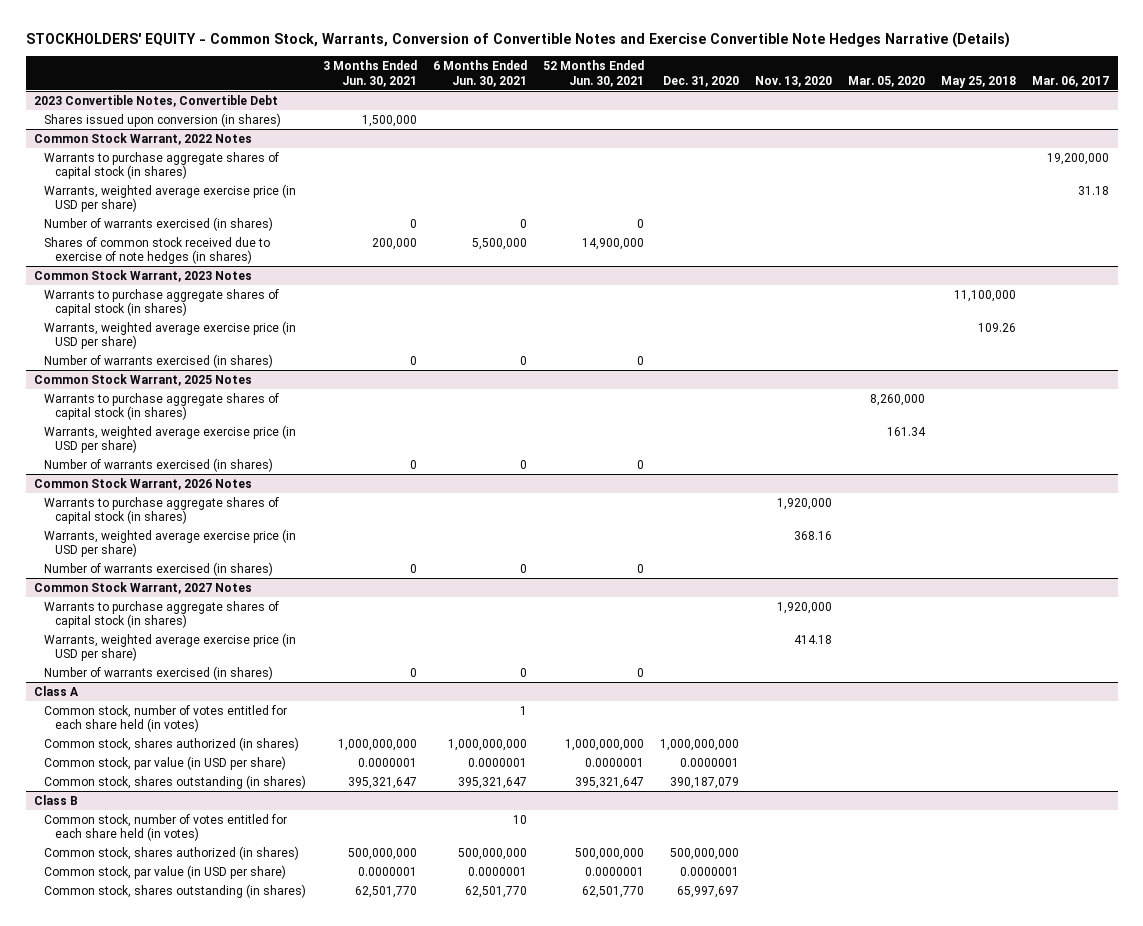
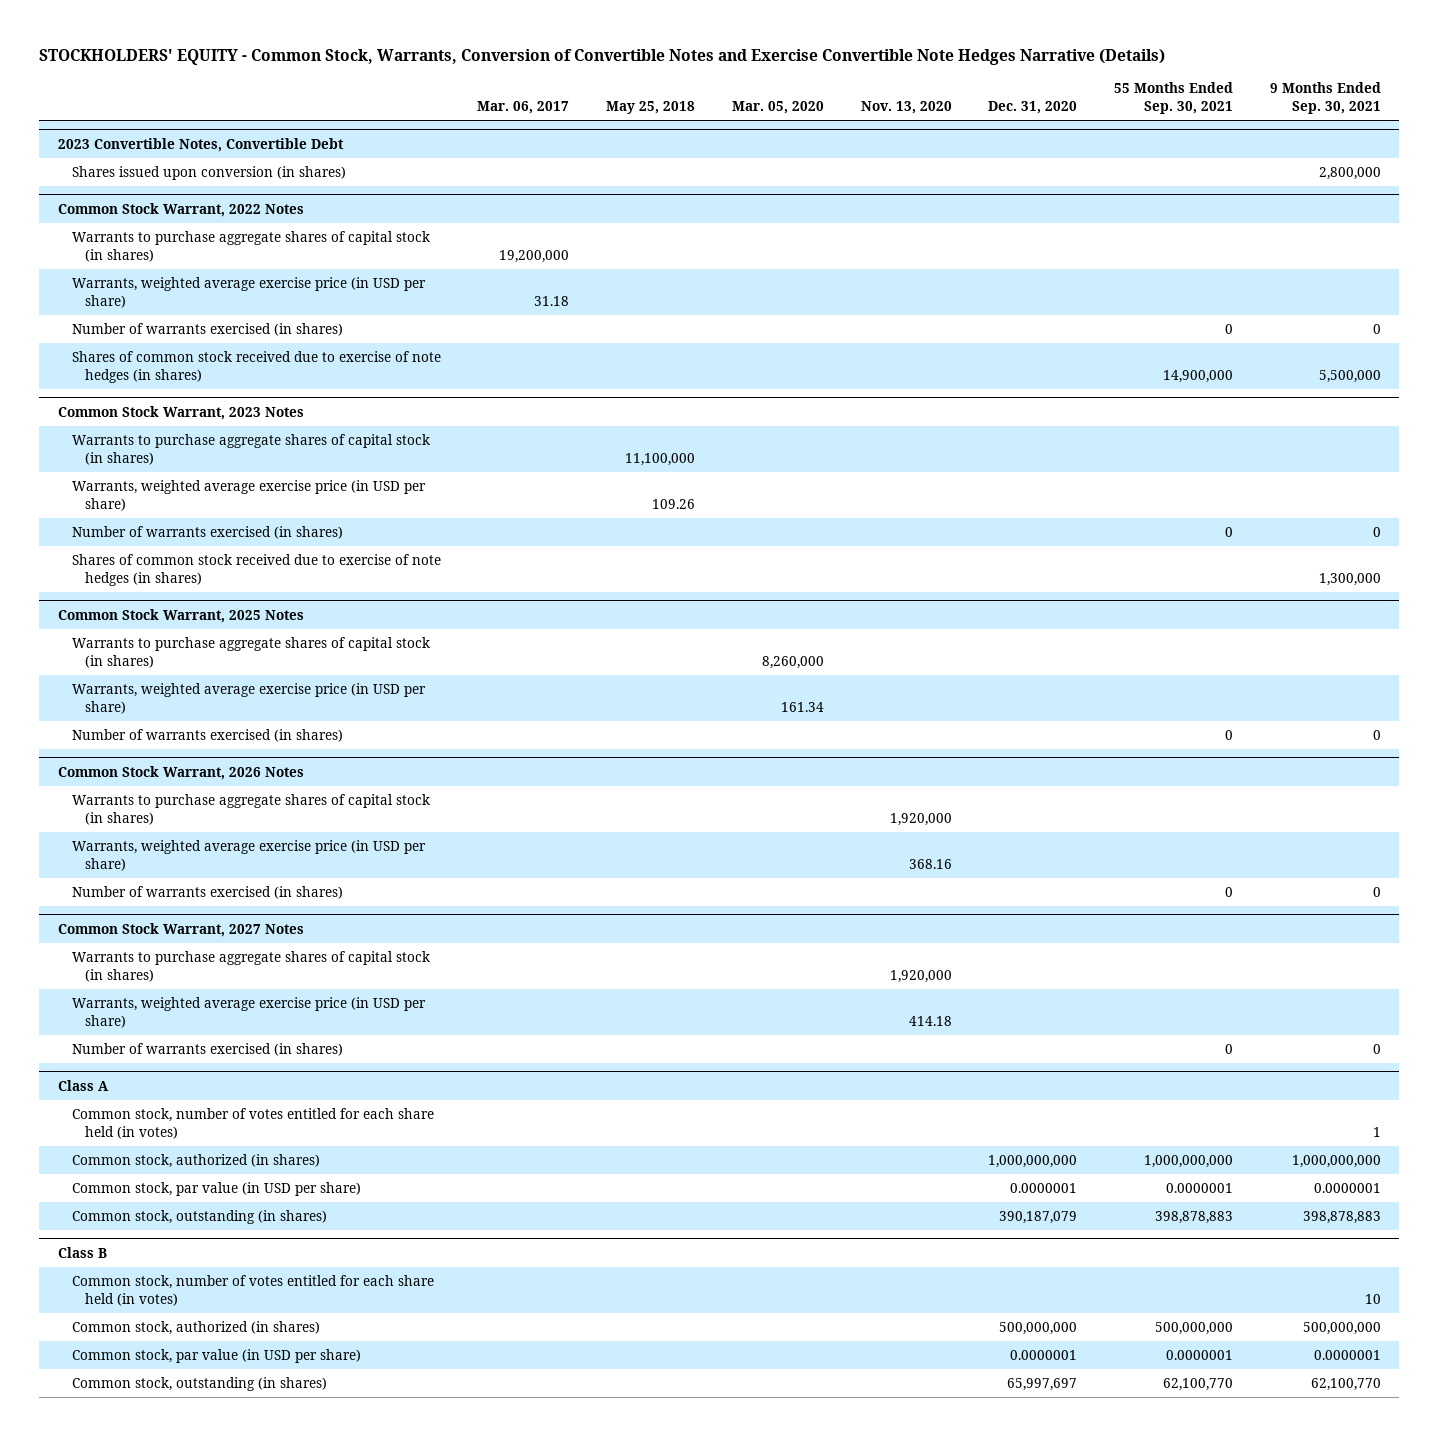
[322,60,417,87] 3 Months Ended Jun. 30, 2021 -> none
[432,60,527,87] 6 Months Ended Jun. 30, 2021 -> none
[542,60,644,87] 52 Months Ended Jun. 30, 2021 -> none
none -> [1114,82,1234,115] 55 Months Ended Sep. 30, 2021
none -> [1269,82,1381,115] 9 Months Ended Sep. 30, 2021
none -> [71,553,441,586] Shares of common stock received due to exercise of note hedges (in shares)
[44,736,300,751] Common stock, shares authorized (in shares) -> [71,1153,320,1168] Common stock, authorized (in shares)
[44,774,307,789] Common stock, shares outstanding (in shares) -> [71,1209,327,1224] Common stock, outstanding (in shares)
[44,845,300,860] Common stock, shares authorized (in shares) -> [71,1320,320,1335] Common stock, authorized (in shares)
[44,883,307,898] Common stock, shares outstanding (in shares) -> [71,1376,327,1391] Common stock, outstanding (in shares)

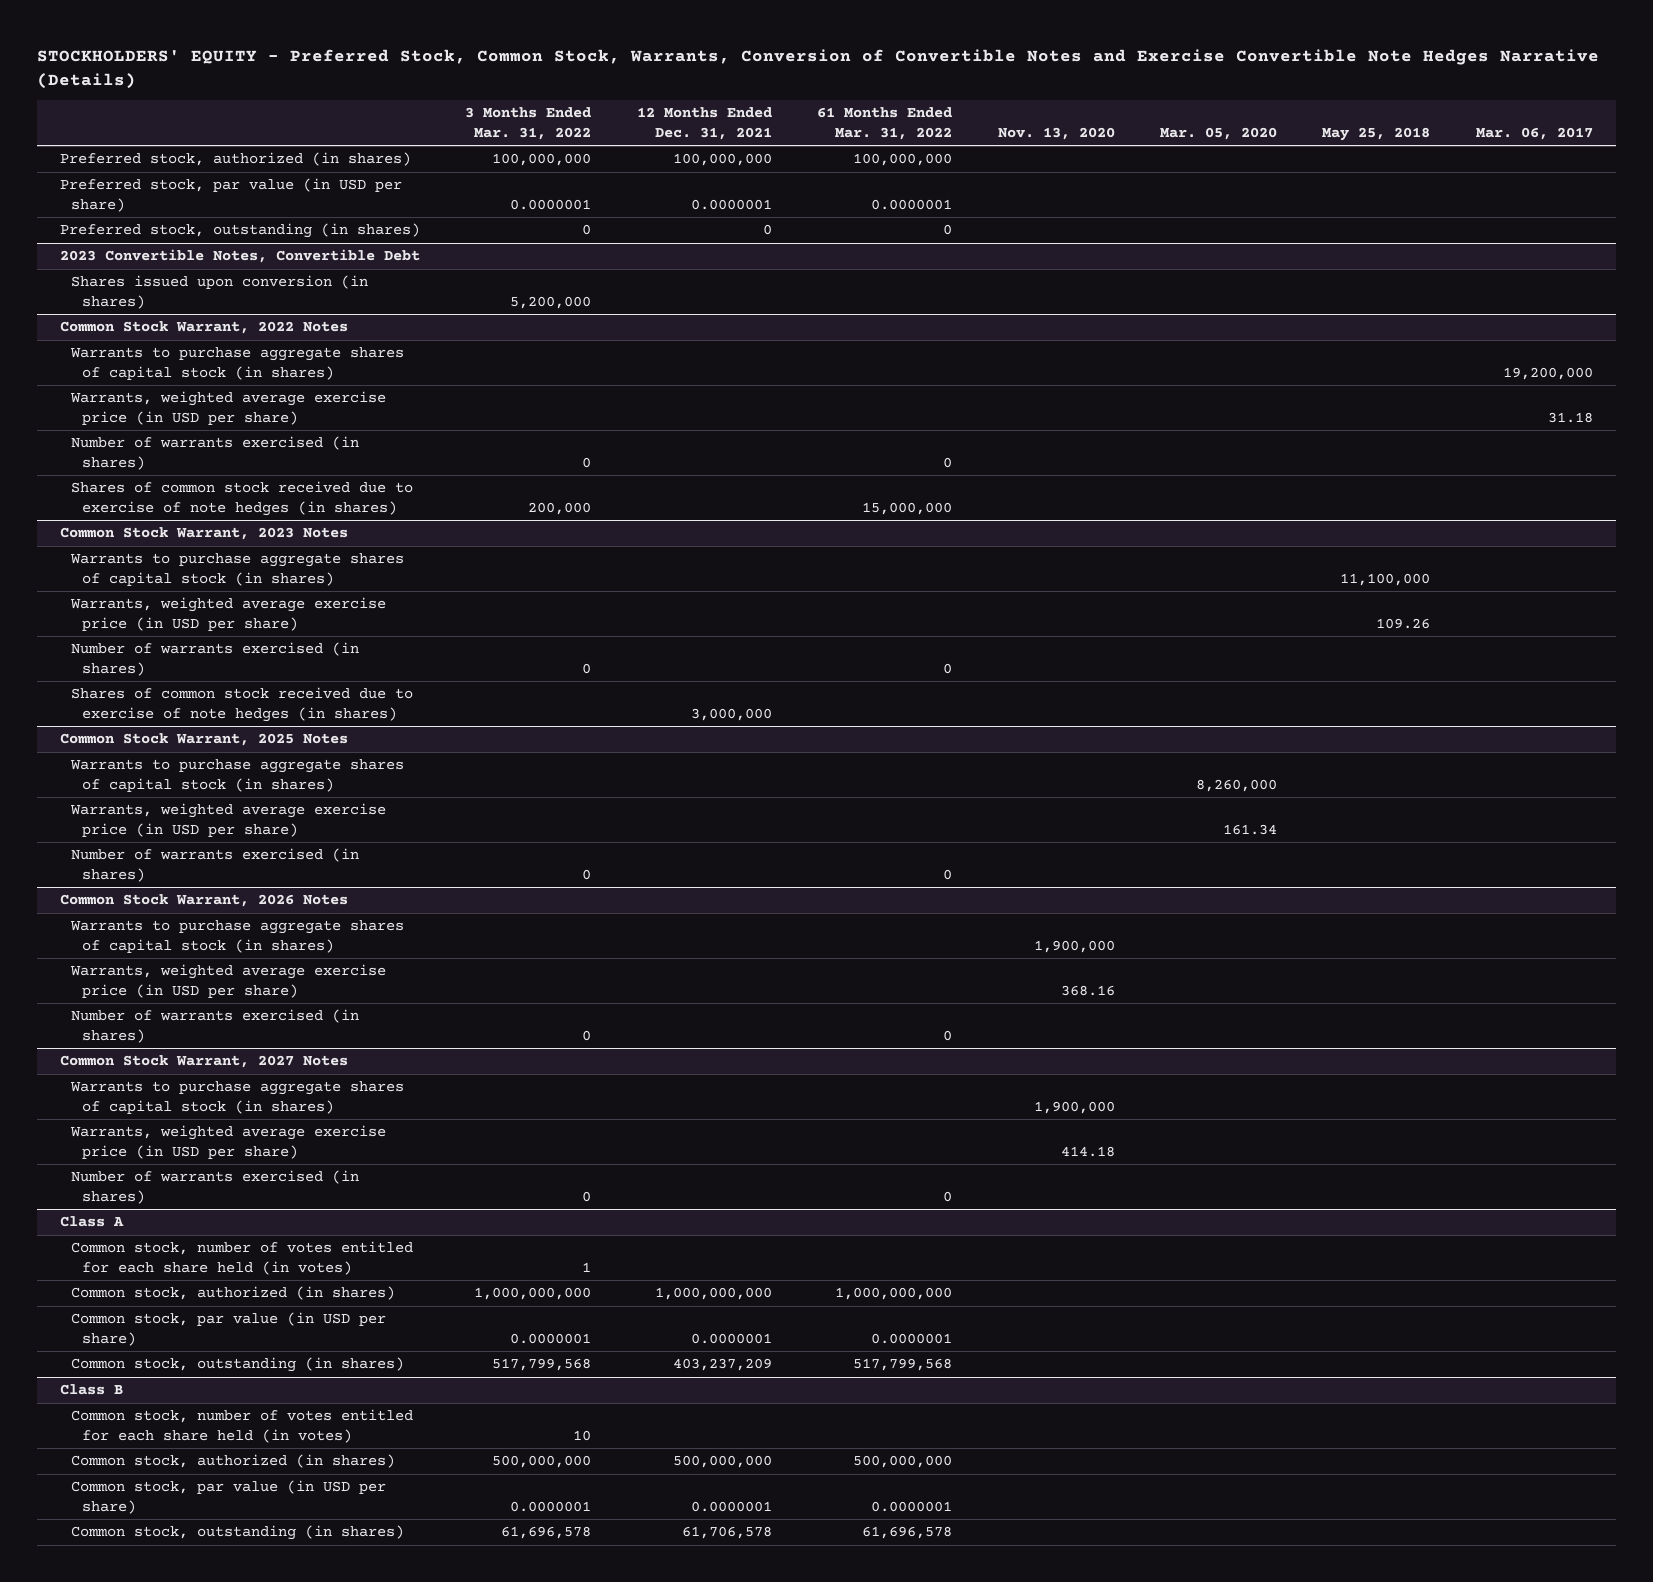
[39,48,1166,65] STOCKHOLDERS' EQUITY - Common Stock, Warrants, Conversion of Convertible Notes and Exercise Convertible Note Hedges Narrative (Details) -> [37,48,1600,89] STOCKHOLDERS' EQUITY - Preferred Stock, Common Stock, Warrants, Conversion of Convertible Notes and Exercise Convertible Note Hedges Narrative (Details)
[988,101,1078,115] Dec. 31, 2020 -> none
[1114,82,1234,115] 55 Months Ended Sep. 30, 2021 -> none
[1269,82,1381,115] 9 Months Ended Sep. 30, 2021 -> none
none -> [465,107,592,141] 3 Months Ended Mar. 31, 2022
none -> [636,107,772,141] 12 Months Ended Dec. 31, 2021
none -> [817,107,953,141] 61 Months Ended Mar. 31, 2022
none -> [59,152,411,167] Preferred stock, authorized (in shares)
none -> [59,178,402,212] Preferred stock, par value (in USD per share)
none -> [59,223,420,239] Preferred stock, outstanding (in shares)
[889,812,952,826] 1,920,000 -> [1033,939,1115,953] 1,900,000
[889,969,952,983] 1,920,000 -> [1033,1100,1115,1114] 1,900,000

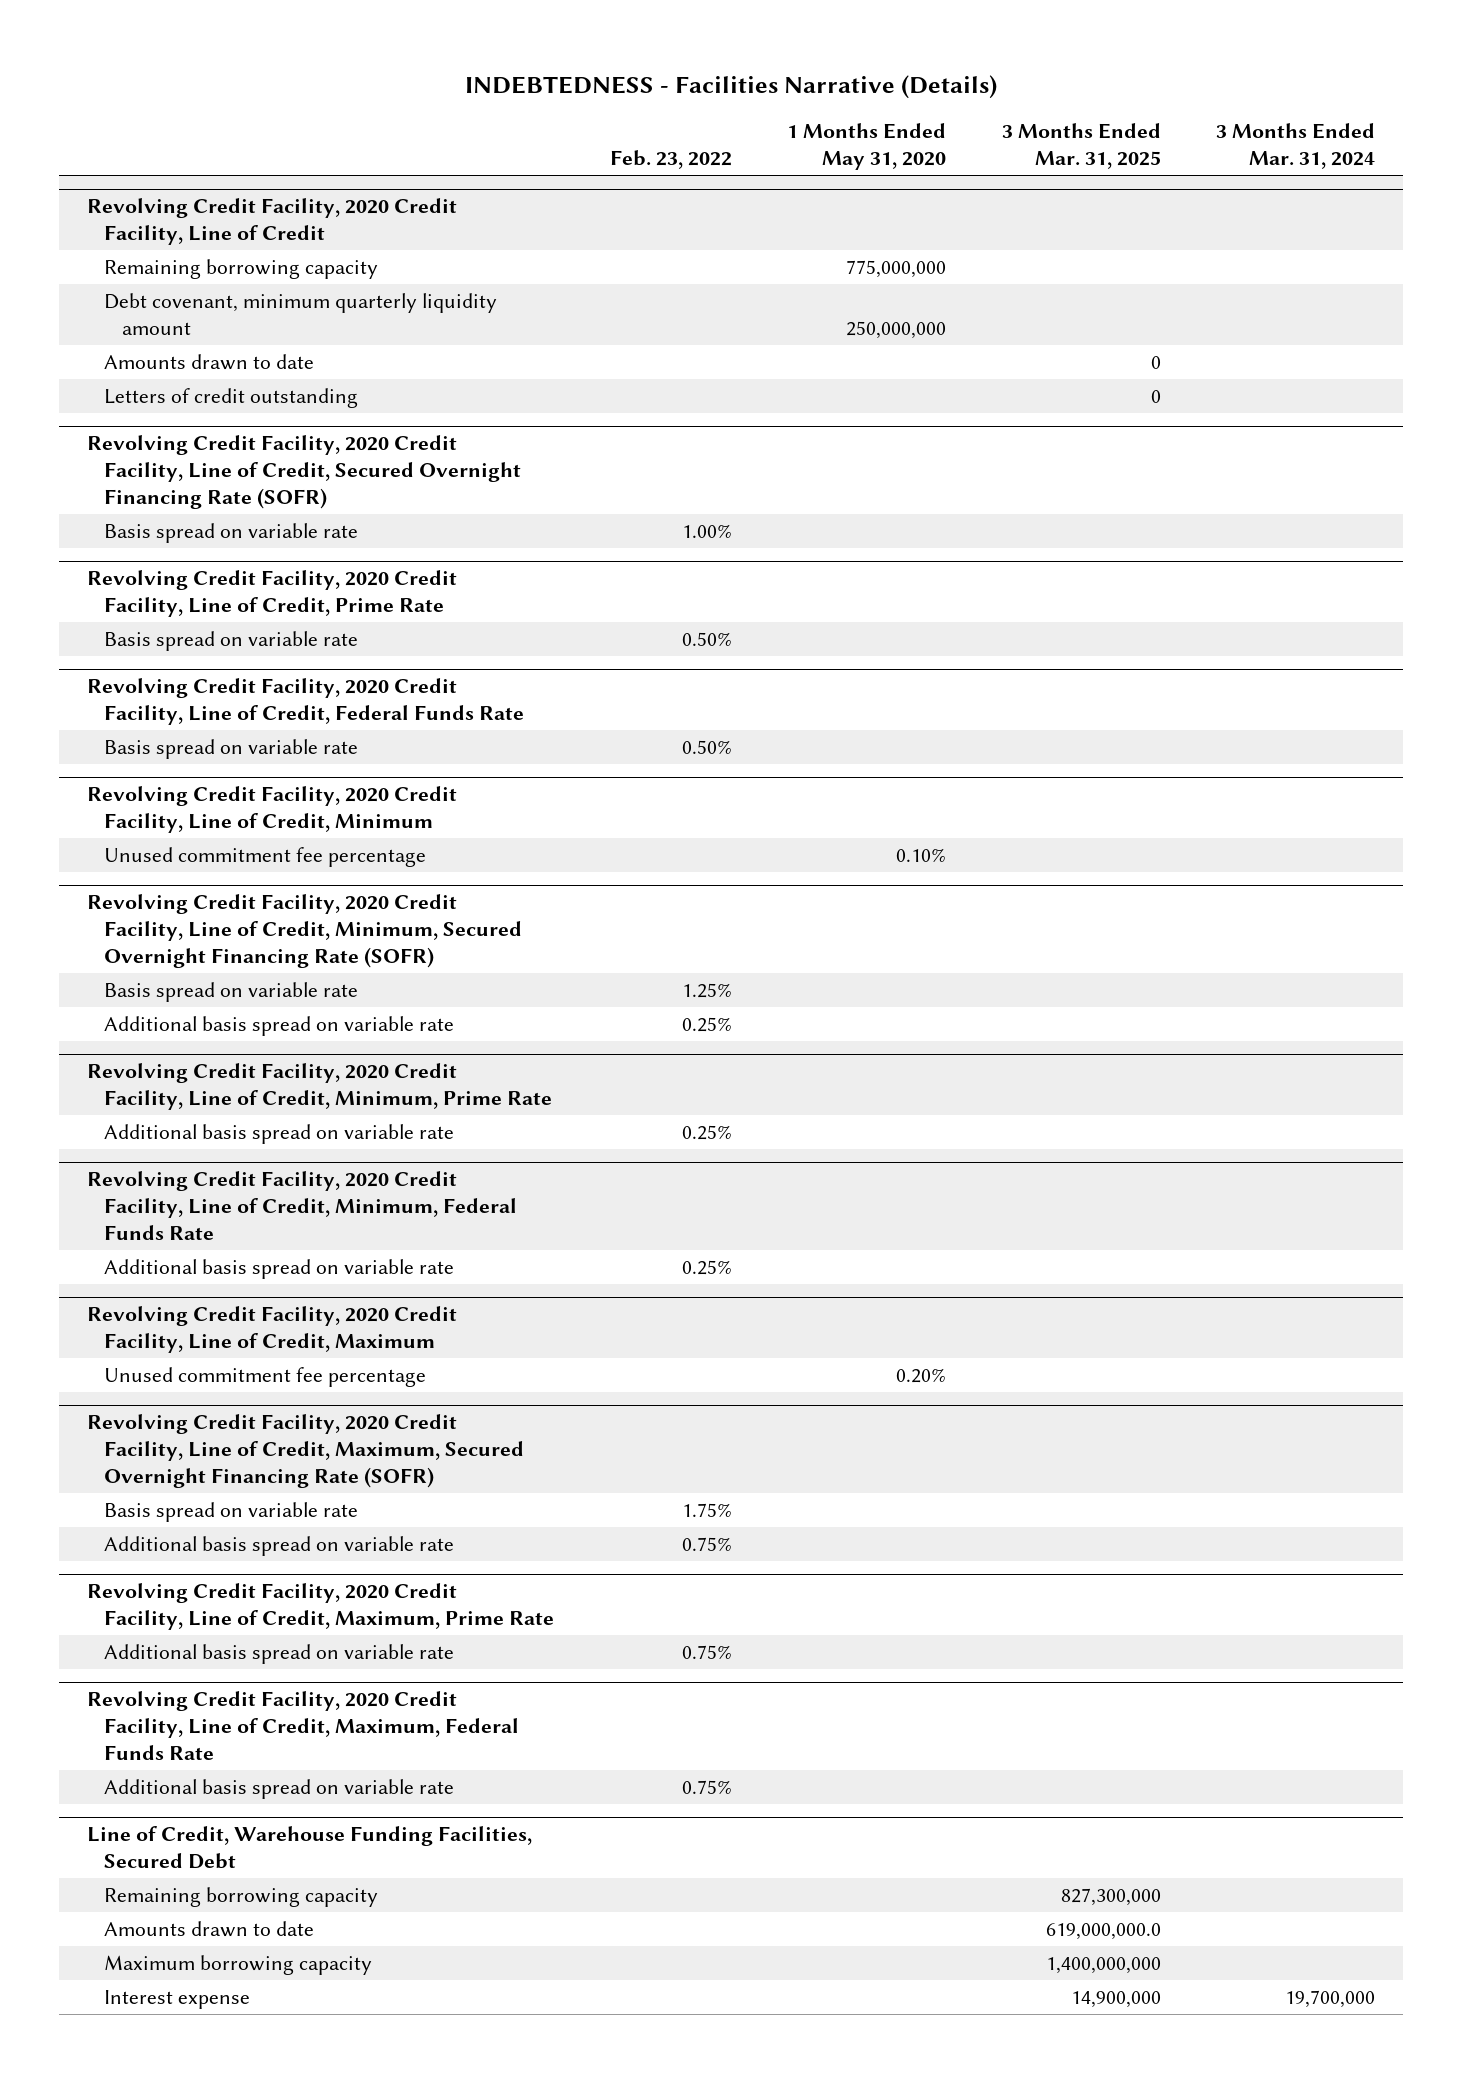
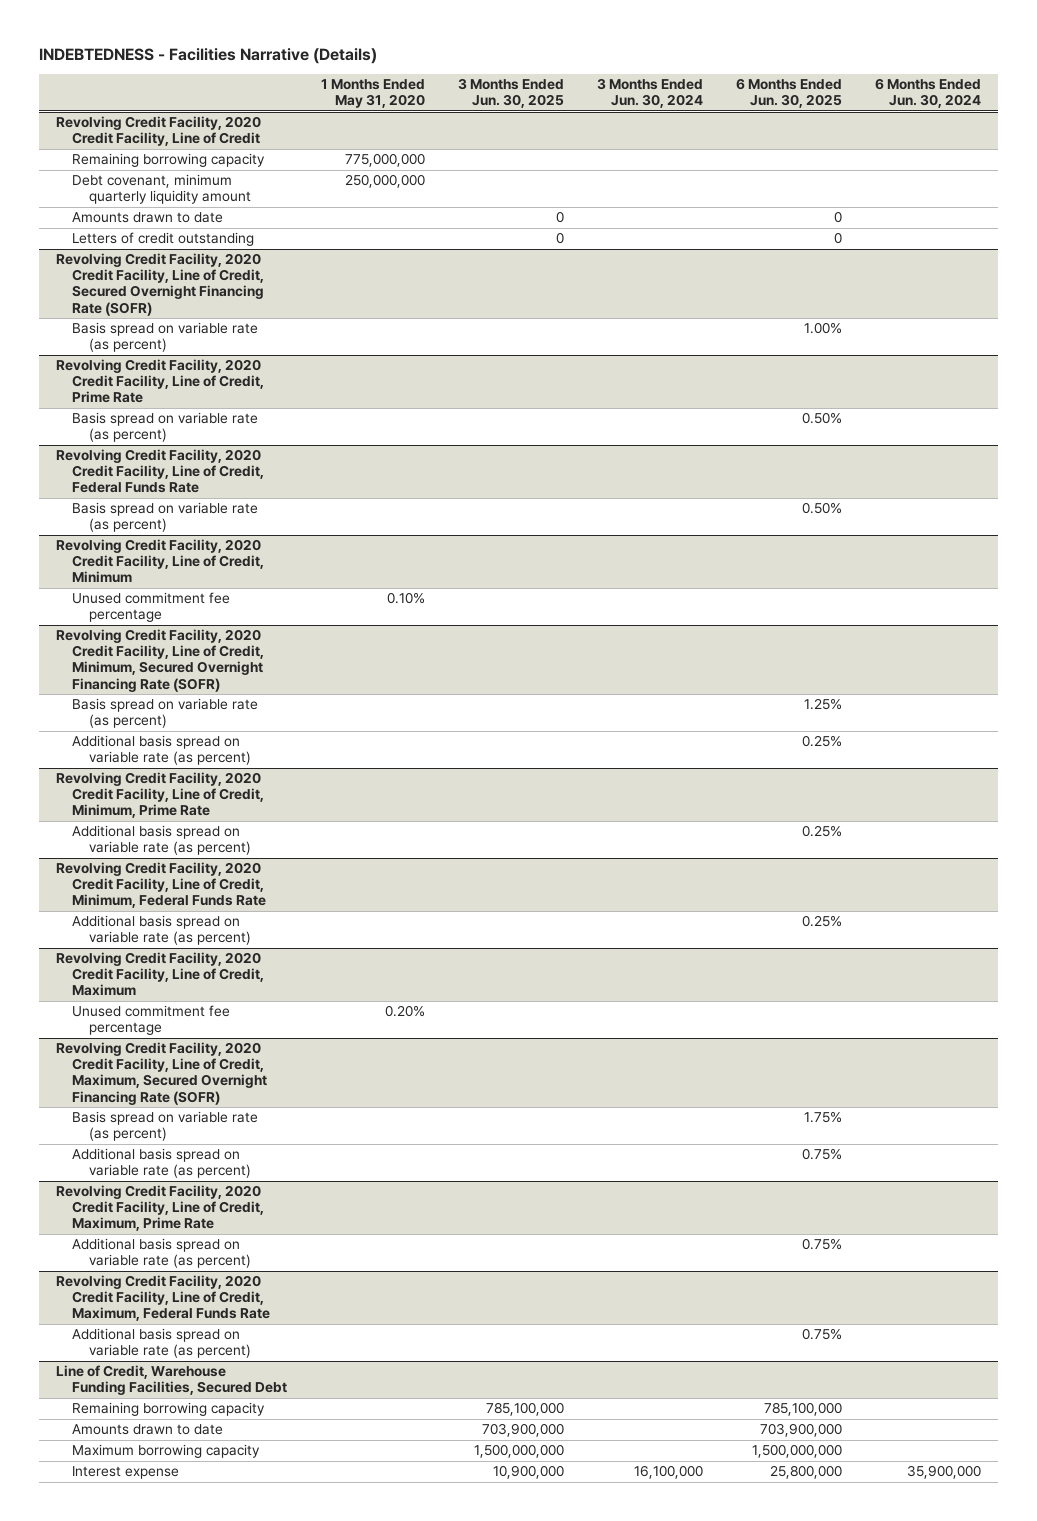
[609,150,732,170] Feb. 23, 2022 -> none
[1001,123,1161,170] 3 Months Ended Mar. 31, 2025 -> none
[1216,123,1376,170] 3 Months Ended Mar. 31, 2024 -> none
none -> [457,78,564,109] 3 Months Ended Jun. 30, 2025
none -> [596,78,703,109] 3 Months Ended Jun. 30, 2024
none -> [736,78,843,109] 6 Months Ended Jun. 30, 2025
none -> [875,78,982,109] 6 Months Ended Jun. 30, 2024
[104,523,359,544] Basis spread on variable rate -> [72,322,259,353] Basis spread on variable rate (as percent)
[104,631,359,652] Basis spread on variable rate -> [72,412,259,443] Basis spread on variable rate (as percent)
[104,739,359,760] Basis spread on variable rate -> [72,502,259,533] Basis spread on variable rate (as percent)
[104,982,359,1003] Basis spread on variable rate -> [72,698,259,729] Basis spread on variable rate (as percent)
[104,1016,455,1037] Additional basis spread on variable rate -> [72,735,252,766] Additional basis spread on variable rate (as percent)
[104,1124,455,1145] Additional basis spread on variable rate -> [72,825,252,856] Additional basis spread on variable rate (as percent)
[104,1259,455,1280] Additional basis spread on variable rate -> [72,915,252,946] Additional basis spread on variable rate (as percent)
[104,1502,359,1523] Basis spread on variable rate -> [72,1111,259,1142] Basis spread on variable rate (as percent)
[104,1536,455,1557] Additional basis spread on variable rate -> [72,1148,252,1179] Additional basis spread on variable rate (as percent)
[104,1644,455,1665] Additional basis spread on variable rate -> [72,1238,252,1269] Additional basis spread on variable rate (as percent)
[104,1779,455,1800] Additional basis spread on variable rate -> [72,1328,252,1359] Additional basis spread on variable rate (as percent)

